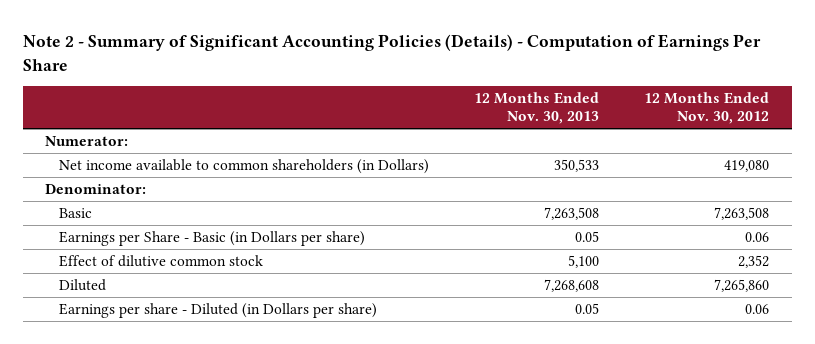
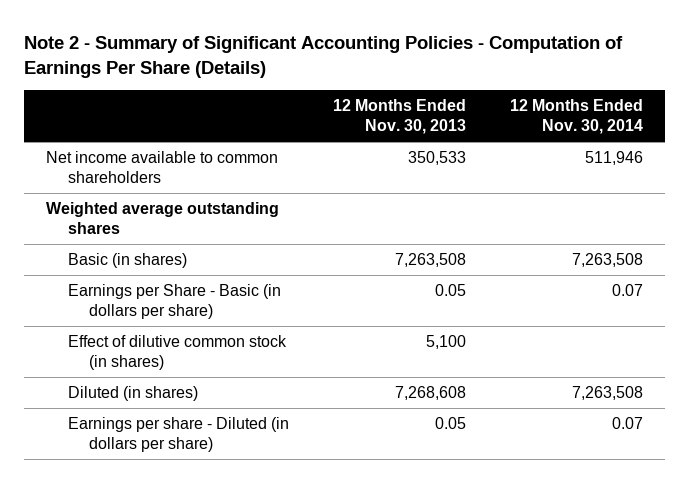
[22,33,761,71] Note 2 - Summary of Significant Accounting Policies (Details) - Computation of Earnings Per Share -> [24,36,624,78] Note 2 - Summary of Significant Accounting Policies - Computation of Earnings Per Share (Details)
[644,92,770,124] 12 Months Ended Nov. 30, 2012 -> none
none -> [509,98,643,135] 12 Months Ended Nov. 30, 2014
[45,136,129,147] Numerator: -> none
[45,184,147,195] Denominator: -> none
[59,159,430,175] Net income available to common shareholders (in Dollars) -> [46,150,279,184] Net income available to common shareholders
none -> [46,201,280,235] Weighted average outstanding shares
[59,208,93,219] Basic -> [67,252,187,268] Basic (in shares)
[59,231,366,247] Earnings per Share - Basic (in Dollars per share) -> [67,283,281,320] Earnings per Share - Basic (in dollars per share)
[59,255,264,268] Effect of dilutive common stock -> [67,334,287,371] Effect of dilutive common stock (in shares)
[59,279,107,292] Diluted -> [67,385,198,401] Diluted (in shares)
[59,303,378,319] Earnings per share - Diluted (in Dollars per share) -> [67,416,289,453] Earnings per share - Diluted (in dollars per share)

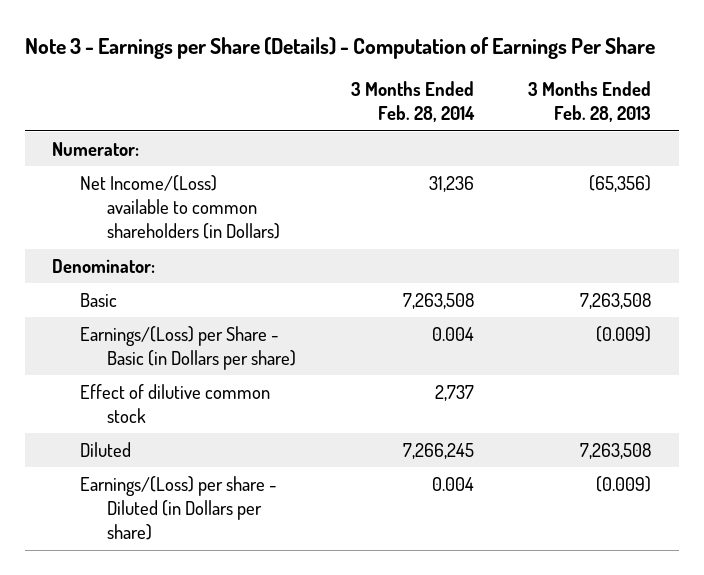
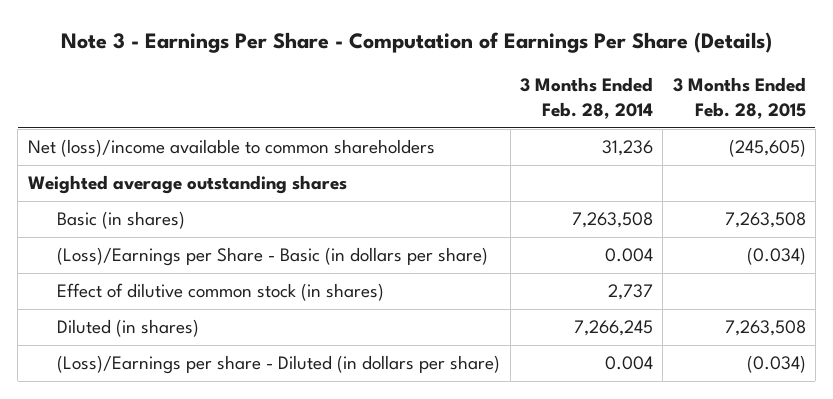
[24,36,655,59] Note 3 - Earnings per Share (Details) - Computation of Earnings Per Share -> [60,31,772,53] Note 3 - Earnings Per Share - Computation of Earnings Per Share (Details)
[528,81,652,123] 3 Months Ended Feb. 28, 2013 -> none
none -> [672,77,806,120] 3 Months Ended Feb. 28, 2015
[52,141,140,156] Numerator: -> none
[52,258,156,273] Denominator: -> none
[79,174,281,240] Net Income/(Loss) available to common shareholders (in Dollars) -> [27,139,435,158] Net (loss)/income available to common shareholders
none -> [27,175,347,195] Weighted average outstanding shares
[79,292,117,307] Basic -> [57,211,186,230] Basic (in shares)
[79,325,297,371] Earnings/(Loss) per Share - Basic (in Dollars per share) -> [57,247,489,267] (Loss)/Earnings per Share - Basic (in dollars per share)
[79,383,270,424] Effect of dilutive common stock -> [57,283,385,302] Effect of dilutive common stock (in shares)
[79,441,131,457] Diluted -> [57,319,200,338] Diluted (in shares)
[79,475,277,541] Earnings/(Loss) per share - Diluted (in Dollars per share) -> [57,355,501,375] (Loss)/Earnings per share - Diluted (in dollars per share)

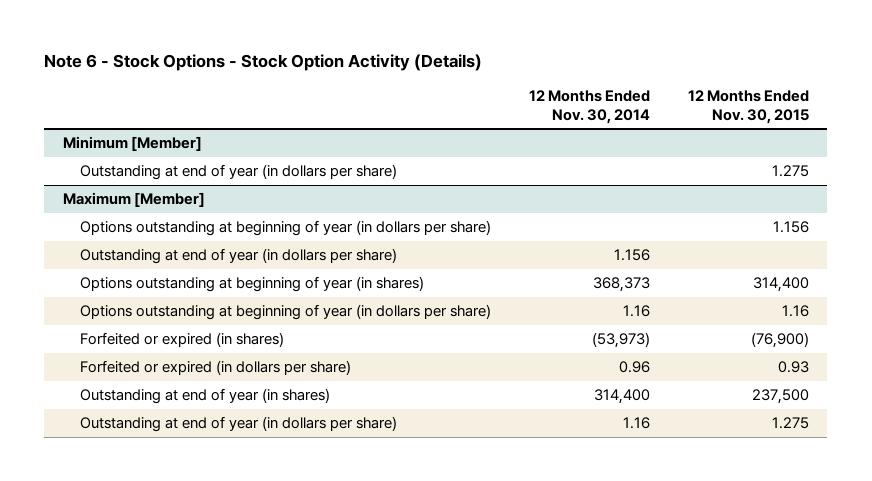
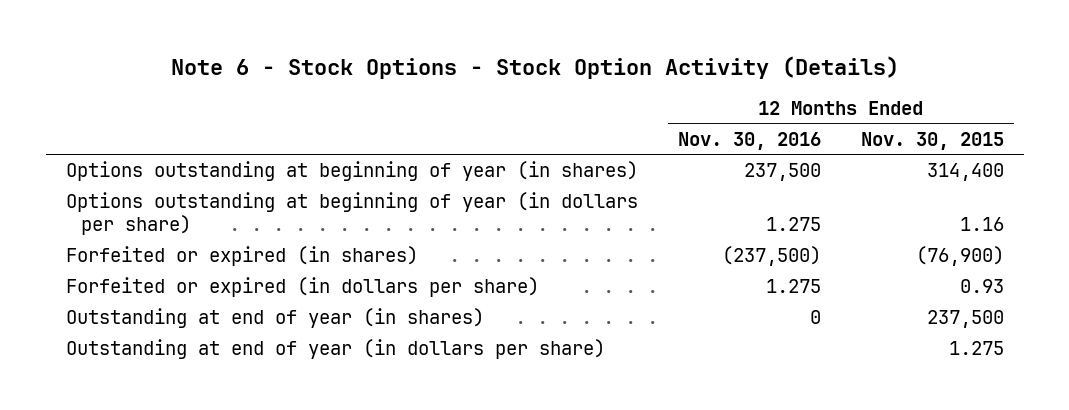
[528,90,650,124] 12 Months Ended Nov. 30, 2014 -> none
none -> [677,131,821,150] Nov. 30, 2016
[62,136,202,152] Minimum [Member] -> none
[79,164,397,181] Outstanding at end of year (in dollars per share) -> none
[62,192,205,208] Maximum [Member] -> none
[79,220,491,237] Options outstanding at beginning of year (in dollars per share) -> none
[79,248,397,265] Outstanding at end of year (in dollars per share) -> none

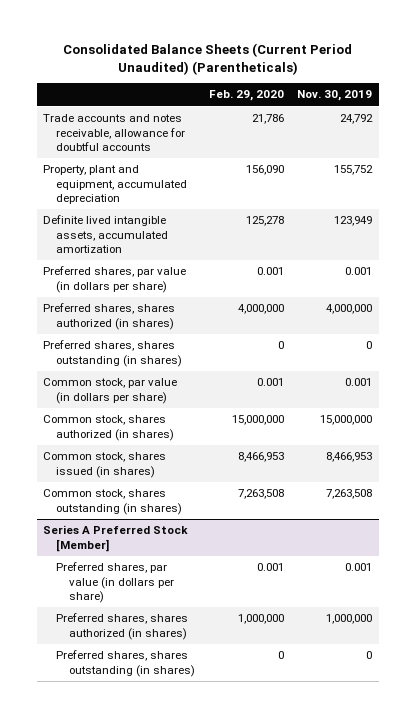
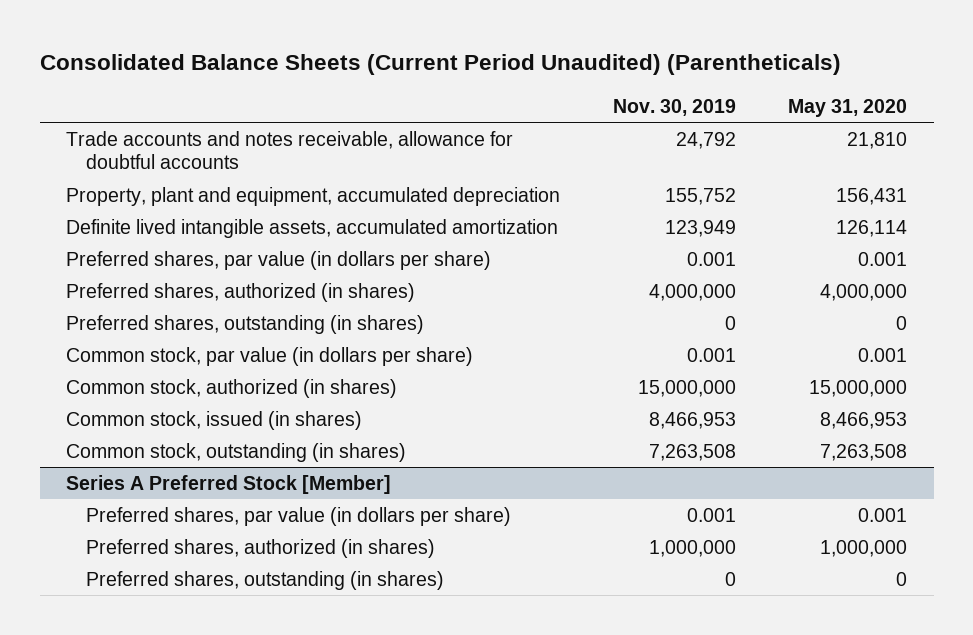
[208,90,284,102] Feb. 29, 2020 -> none
none -> [788,99,908,118] May 31, 2020
[43,303,176,330] Preferred shares, shares authorized (in shares) -> [66,282,416,302] Preferred shares, authorized (in shares)
[43,340,183,367] Preferred shares, shares outstanding (in shares) -> [66,314,425,334] Preferred shares, outstanding (in shares)
[43,415,175,441] Common stock, shares authorized (in shares) -> [66,378,398,398] Common stock, authorized (in shares)
[43,452,167,478] Common stock, shares issued (in shares) -> [66,410,363,430] Common stock, issued (in shares)
[43,489,183,515] Common stock, shares outstanding (in shares) -> [66,442,407,462] Common stock, outstanding (in shares)
[56,613,189,640] Preferred shares, shares authorized (in shares) -> [85,538,435,558] Preferred shares, authorized (in shares)
[56,650,196,677] Preferred shares, shares outstanding (in shares) -> [85,570,444,590] Preferred shares, outstanding (in shares)

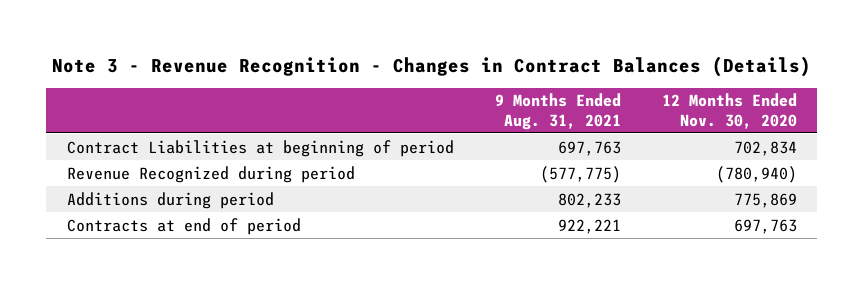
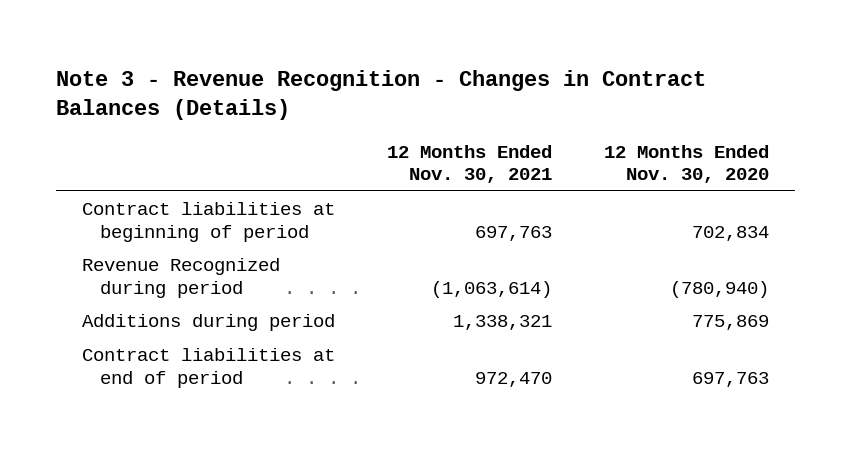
[494,93,621,130] 9 Months Ended Aug. 31, 2021 -> none
none -> [387,144,553,184] 12 Months Ended Nov. 30, 2021
[66,139,454,157] Contract Liabilities at beginning of period -> [82,202,336,242] Contract liabilities at beginning of period
[66,217,301,235] Contracts at end of period -> [82,348,336,388] Contract liabilities at end of period

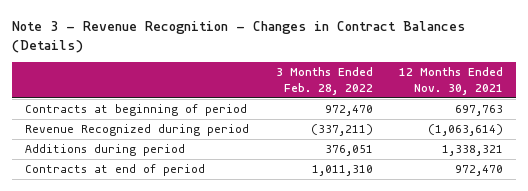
[604,144,770,184] 12 Months Ended Nov. 30, 2020 -> none
none -> [275,67,373,96] 3 Months Ended Feb. 28, 2022
[82,202,336,242] Contract liabilities at beginning of period -> [25,104,248,117] Contracts at beginning of period
[82,348,336,388] Contract liabilities at end of period -> [25,164,206,177] Contracts at end of period

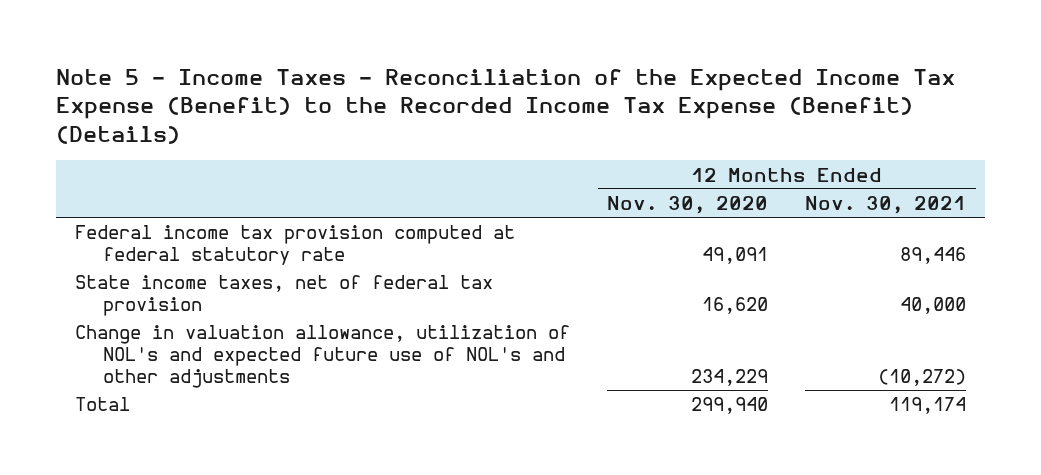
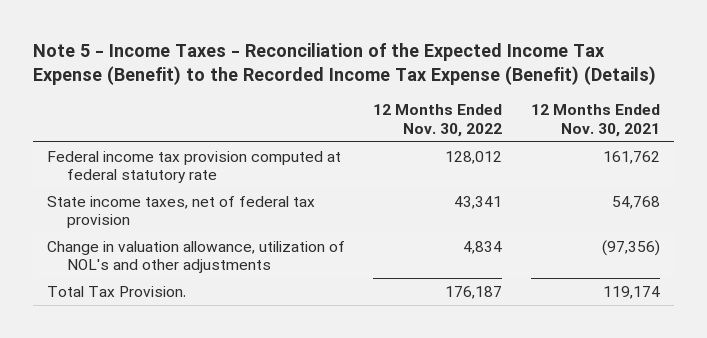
[606,196,768,215] Nov. 30, 2020 -> none
none -> [373,104,503,137] 12 Months Ended Nov. 30, 2022
[900,247,967,265] 89,446 -> [602,151,660,165] 161,762
[900,297,967,315] 40,000 -> [611,196,660,210] 54,768
[74,325,570,388] Change in valuation allowance, utilization of NOL's and expected future use of NOL's and other adjustments -> [47,241,346,274] Change in valuation allowance, utilization of NOL's and other adjustments
[878,368,967,386] (10,272) -> [601,240,660,257] (97,356)
[74,397,130,412] Total -> [47,286,187,298] Total Tax Provision.

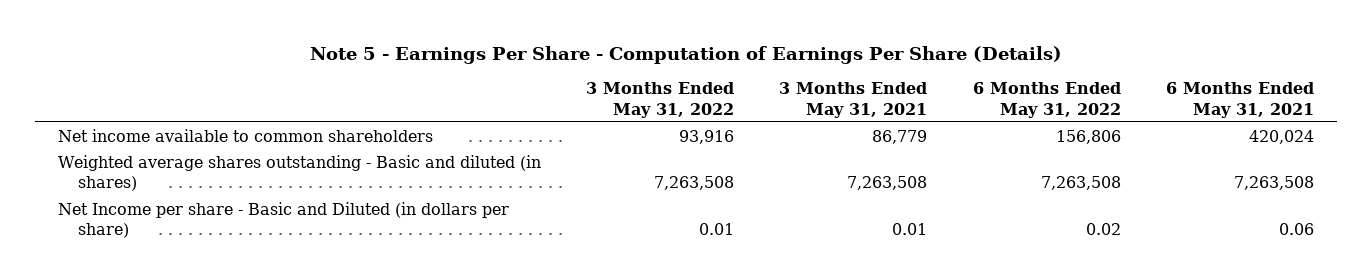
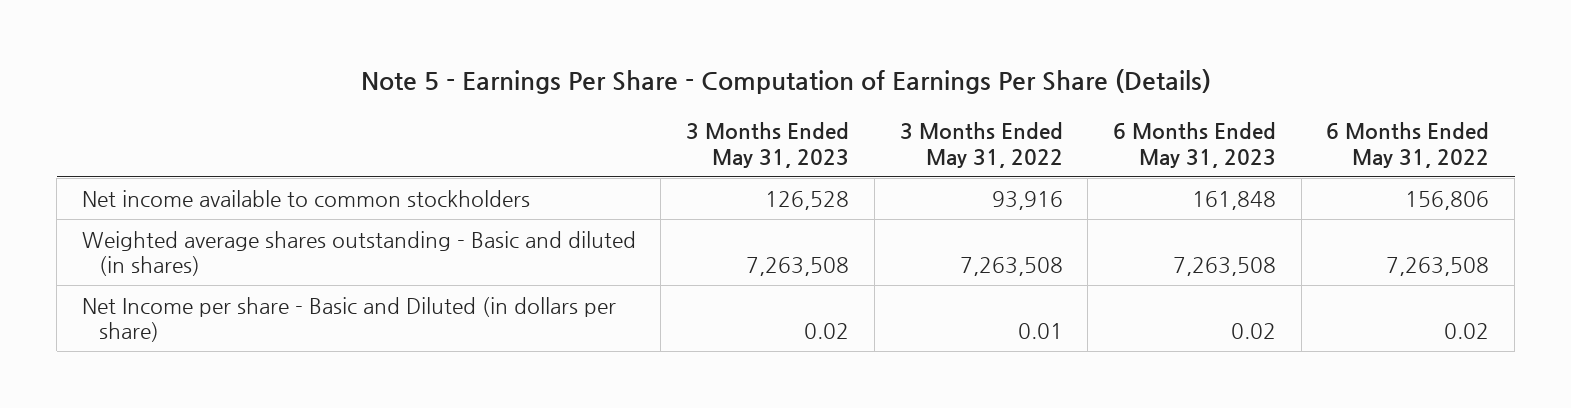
[779,82,928,118] 3 Months Ended May 31, 2021 -> none
[1166,82,1315,118] 6 Months Ended May 31, 2021 -> none
none -> [686,122,850,168] 3 Months Ended May 31, 2023
none -> [1112,122,1276,168] 6 Months Ended May 31, 2023
[57,128,433,142] Net income available to common shareholders -> [81,189,530,207] Net income available to common stockholders

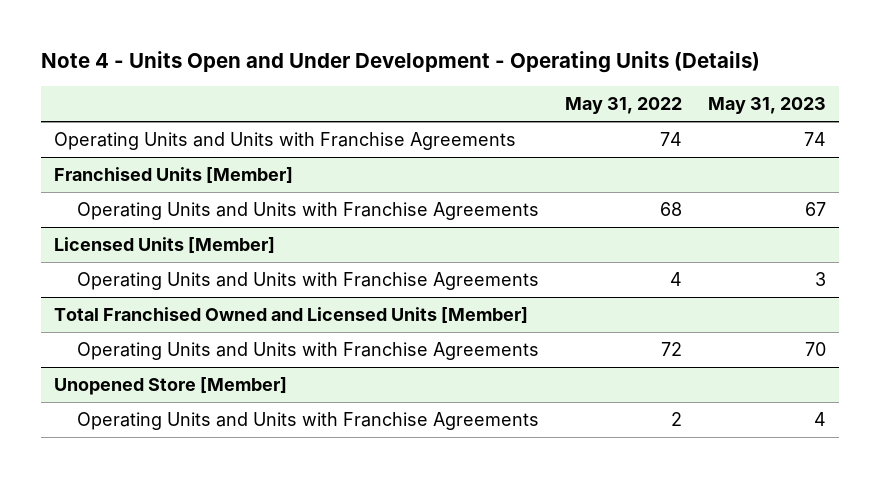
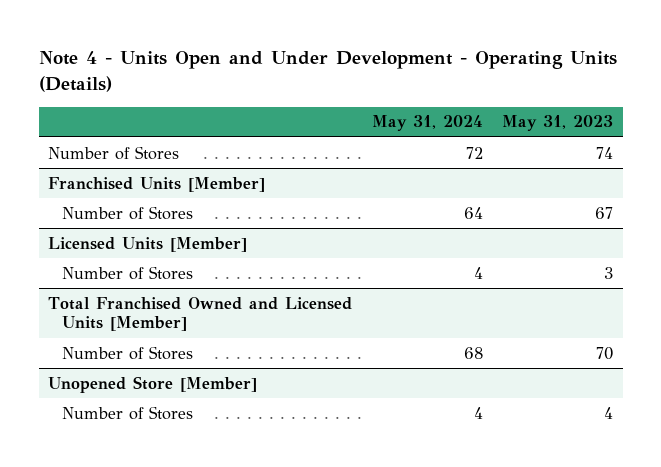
[565,97,683,115] May 31, 2022 -> none
none -> [371,115,483,132] May 31, 2024
[53,131,516,150] Operating Units and Units with Franchise Agreements -> [48,145,180,160] Number of Stores
[77,201,540,220] Operating Units and Units with Franchise Agreements -> [61,205,193,220] Number of Stores
[77,271,540,290] Operating Units and Units with Franchise Agreements -> [61,265,193,280] Number of Stores
[77,341,540,360] Operating Units and Units with Franchise Agreements -> [61,345,193,360] Number of Stores
[77,411,540,430] Operating Units and Units with Franchise Agreements -> [61,405,193,420] Number of Stores

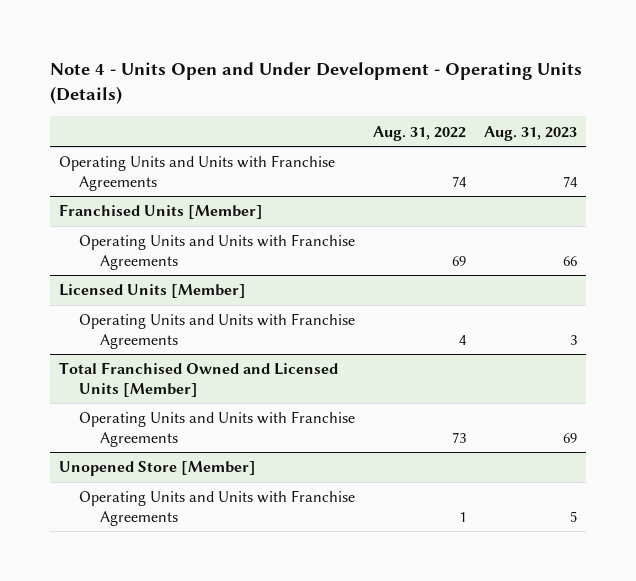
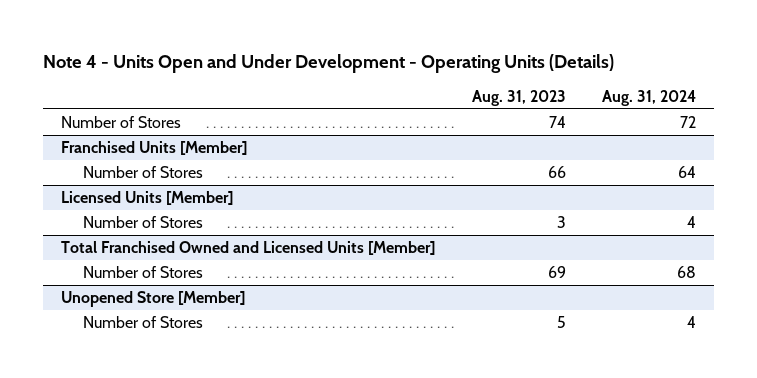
[373,125,467,141] Aug. 31, 2022 -> none
none -> [602,90,697,107] Aug. 31, 2024
[58,155,335,191] Operating Units and Units with Franchise Agreements -> [61,116,182,129] Number of Stores
[79,234,356,270] Operating Units and Units with Franchise Agreements -> [82,166,203,179] Number of Stores
[79,313,356,349] Operating Units and Units with Franchise Agreements -> [82,216,203,229] Number of Stores
[79,411,356,447] Operating Units and Units with Franchise Agreements -> [82,266,203,279] Number of Stores
[79,490,356,526] Operating Units and Units with Franchise Agreements -> [82,316,203,329] Number of Stores

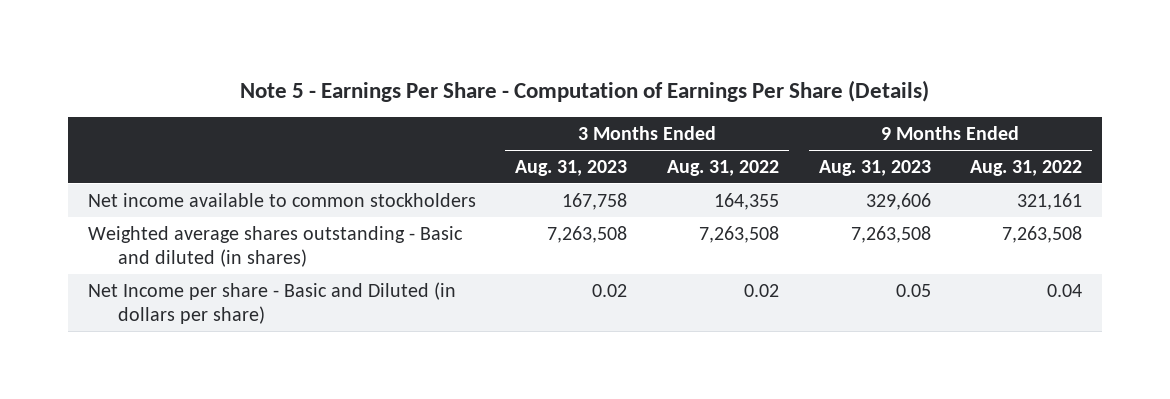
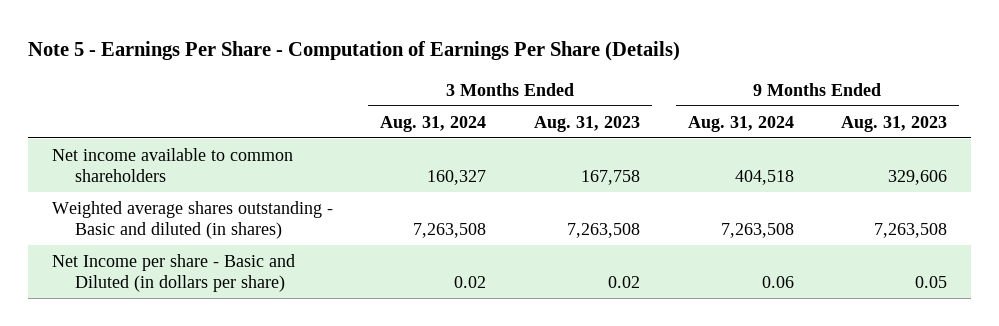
[666,159,779,176] Aug. 31, 2022 -> none
[970,159,1083,176] Aug. 31, 2022 -> none
none -> [380,115,487,132] Aug. 31, 2024
none -> [687,115,794,132] Aug. 31, 2024
[87,192,476,207] Net income available to common stockholders -> [51,147,293,182] Net income available to common shareholders

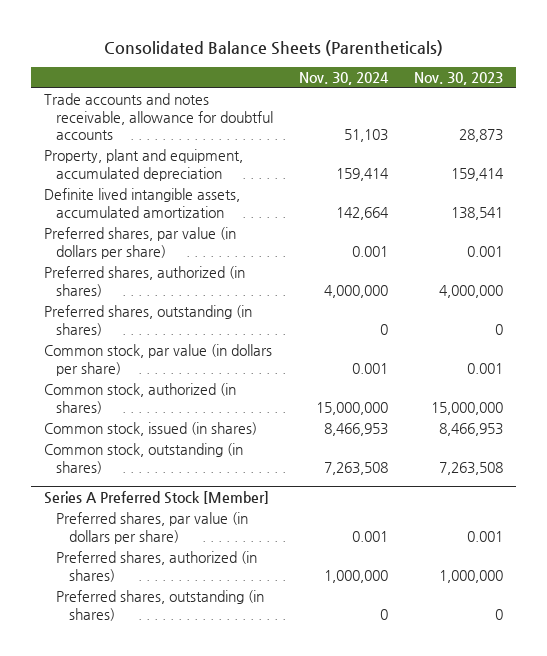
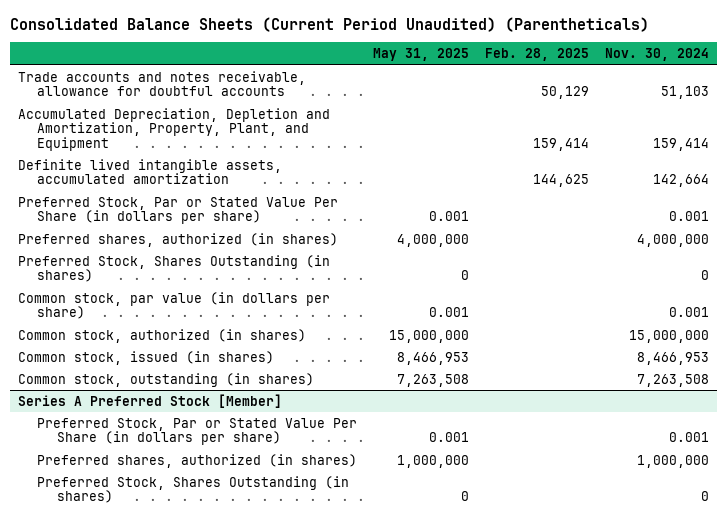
[103,39,443,56] Consolidated Balance Sheets (Parentheticals) -> [10,16,650,32] Consolidated Balance Sheets (Current Period Unaudited) (Parentheticals)
[414,72,504,86] Nov. 30, 2023 -> none
none -> [373,47,470,61] May 31, 2025
none -> [485,47,590,61] Feb. 28, 2025
[43,149,243,181] Property, plant and equipment, accumulated depreciation -> [18,107,331,151] Accumulated Depreciation, Depletion and Amortization, Property, Plant, and Equipment
[43,227,236,259] Preferred shares, par value (in dollars per share) -> [18,196,339,225] Preferred Stock, Par or Stated Value Per Share (in dollars per share)
[43,305,252,336] Preferred shares, outstanding (in shares) -> [18,254,331,283] Preferred Stock, Shares Outstanding (in shares)
[56,512,249,544] Preferred shares, par value (in dollars per share) -> [37,417,358,446] Preferred Stock, Par or Stated Value Per Share (in dollars per share)
[56,590,265,621] Preferred shares, outstanding (in shares) -> [37,475,350,504] Preferred Stock, Shares Outstanding (in shares)

